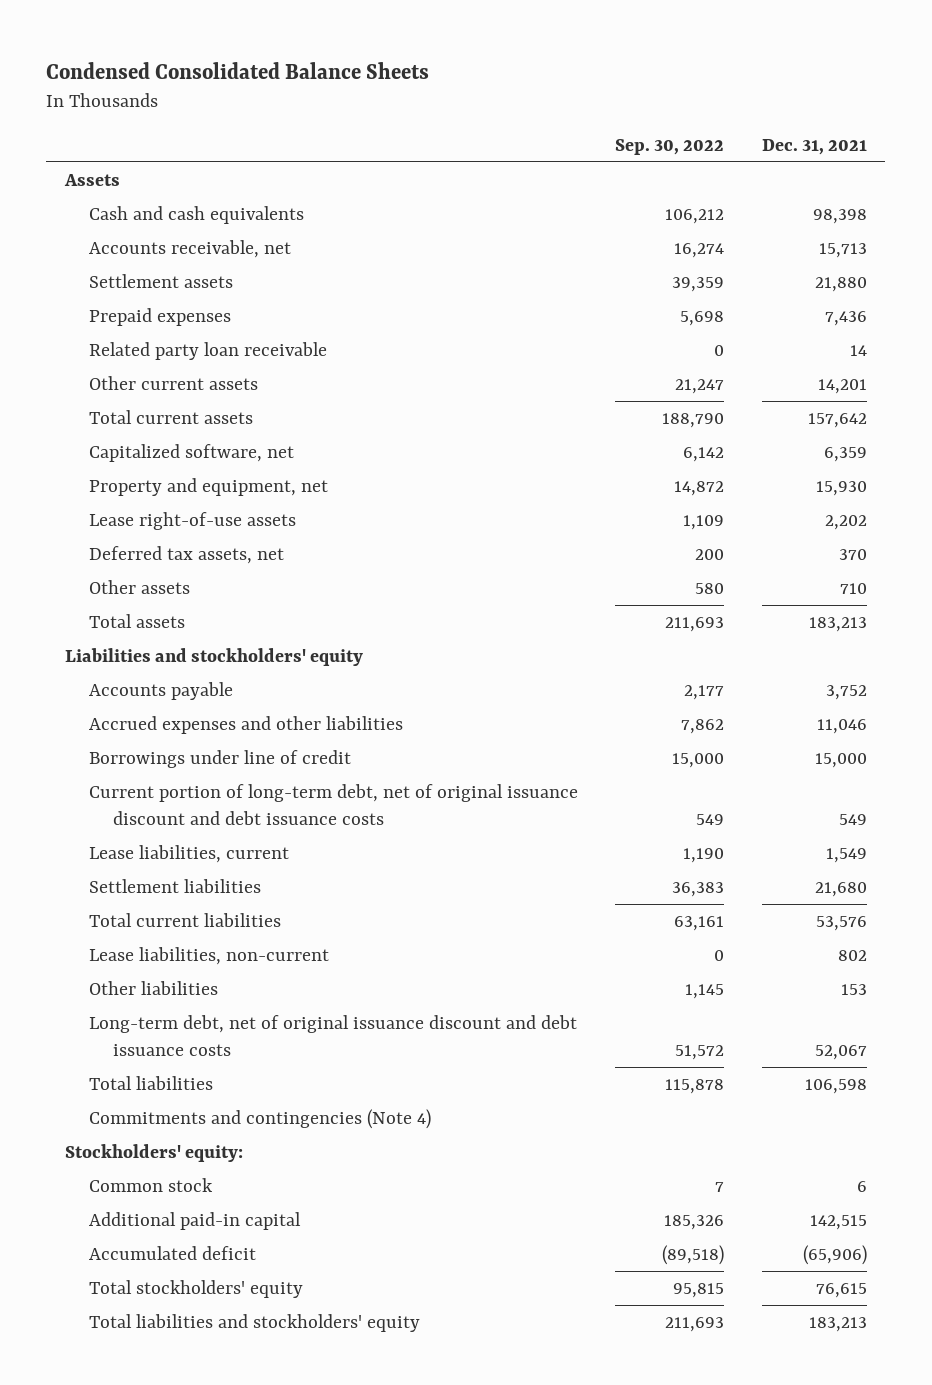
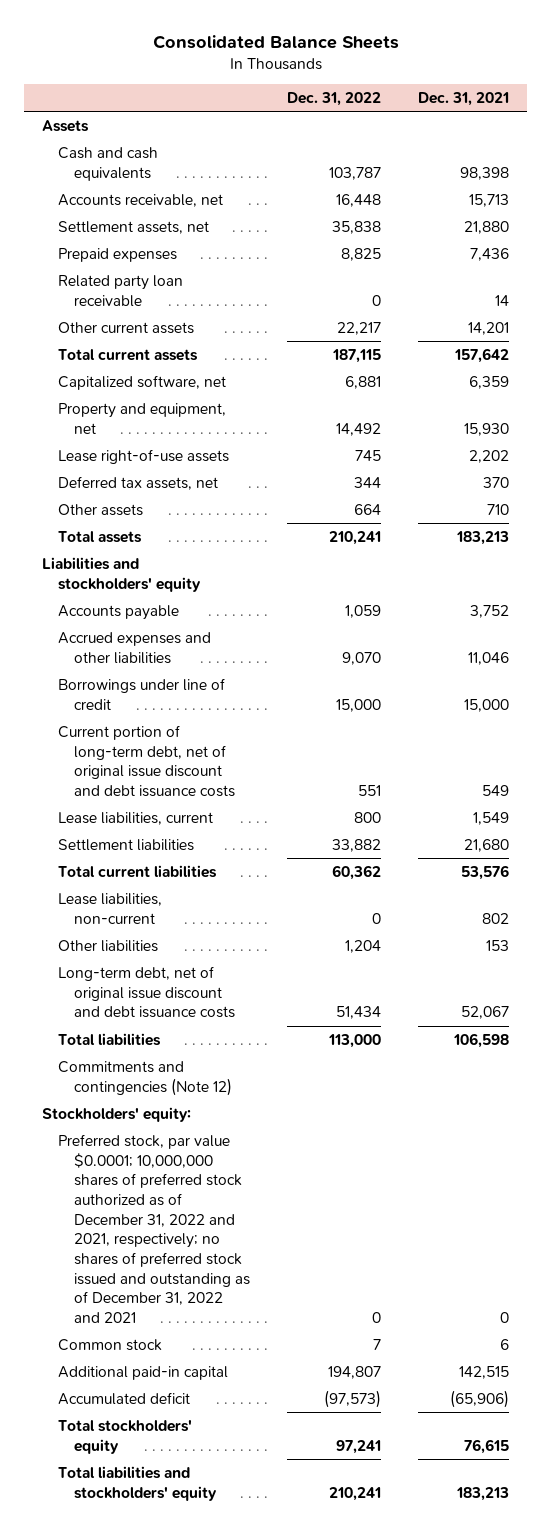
[46,61,430,79] Condensed Consolidated Balance Sheets -> [152,34,399,49] Consolidated Balance Sheets
[615,138,725,155] Sep. 30, 2022 -> none
none -> [286,92,381,107] Dec. 31, 2022
[88,274,233,289] Settlement assets -> [57,220,209,234] Settlement assets, net
[88,784,578,825] Current portion of long-term debt, net of original issuance discount and debt issuance costs -> [57,724,235,797] Current portion of long-term debt, net of original issue discount and debt issuance costs
[88,1015,577,1056] Long-term debt, net of original issuance discount and debt issuance costs -> [57,965,235,1019] Long-term debt, net of original issue discount and debt issuance costs
[88,1109,431,1130] Commitments and contingencies (Note 4) -> [57,1060,232,1096] Commitments and contingencies (Note 12)
none -> [57,1133,250,1323] Preferred stock, par value $0.0001; 10,000,000 shares of preferred stock authorized as of December 31, 2022 and 2021, respectively; no shares of preferred stock issued and outstanding as of December 31, 2022 and 2021

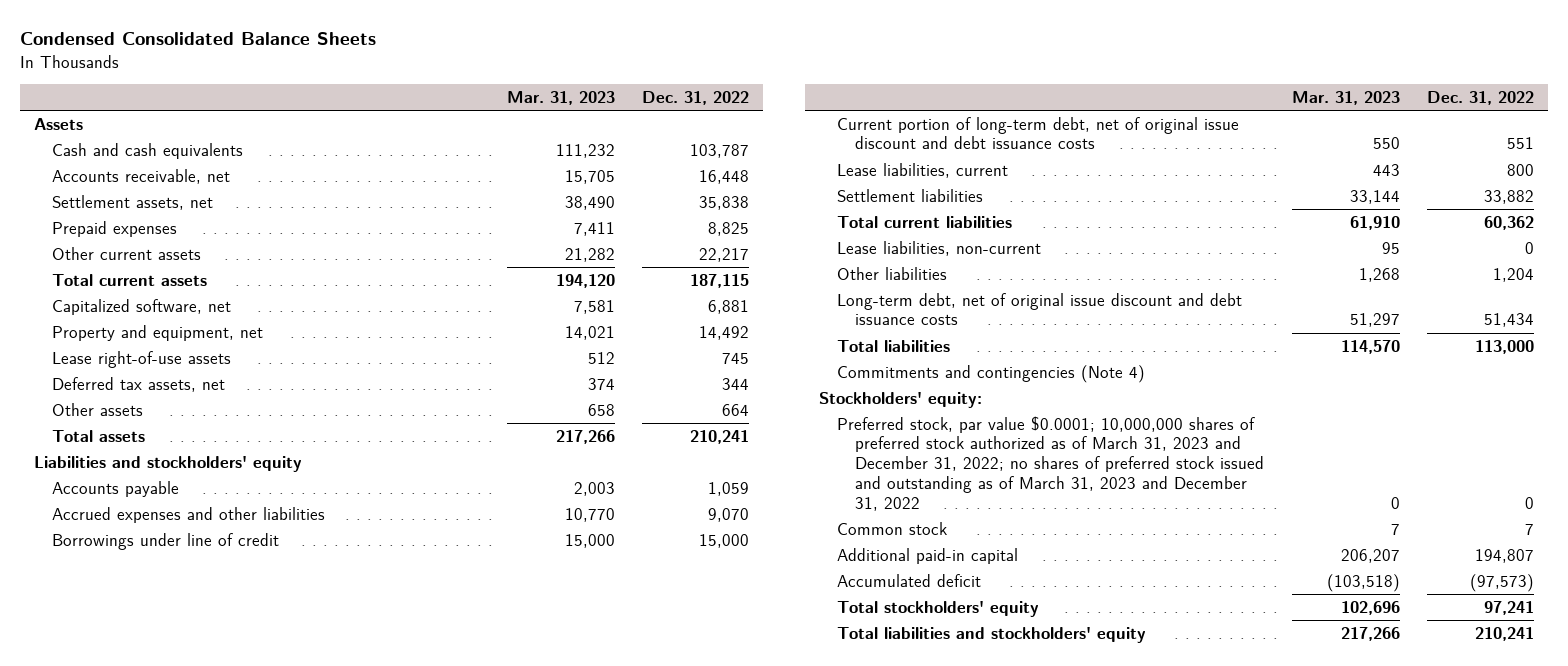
[152,34,399,49] Consolidated Balance Sheets -> [19,32,376,46] Condensed Consolidated Balance Sheets
[417,92,509,107] Dec. 31, 2021 -> none
none -> [506,91,615,106] Mar. 31, 2023
[57,274,183,307] Related party loan receivable -> none
[57,1060,232,1096] Commitments and contingencies (Note 12) -> [836,364,1145,383] Commitments and contingencies (Note 4)
[57,1133,250,1323] Preferred stock, par value $0.0001; 10,000,000 shares of preferred stock authorized as of December 31, 2022 and 2021, respectively; no shares of preferred stock issued and outstanding as of December 31, 2022 and 2021 -> [836,415,1265,511] Preferred stock, par value $0.0001; 10,000,000 shares of preferred stock authorized as of March 31, 2023 and December 31, 2022; no shares of preferred stock issued and outstanding as of March 31, 2023 and December 31, 2022

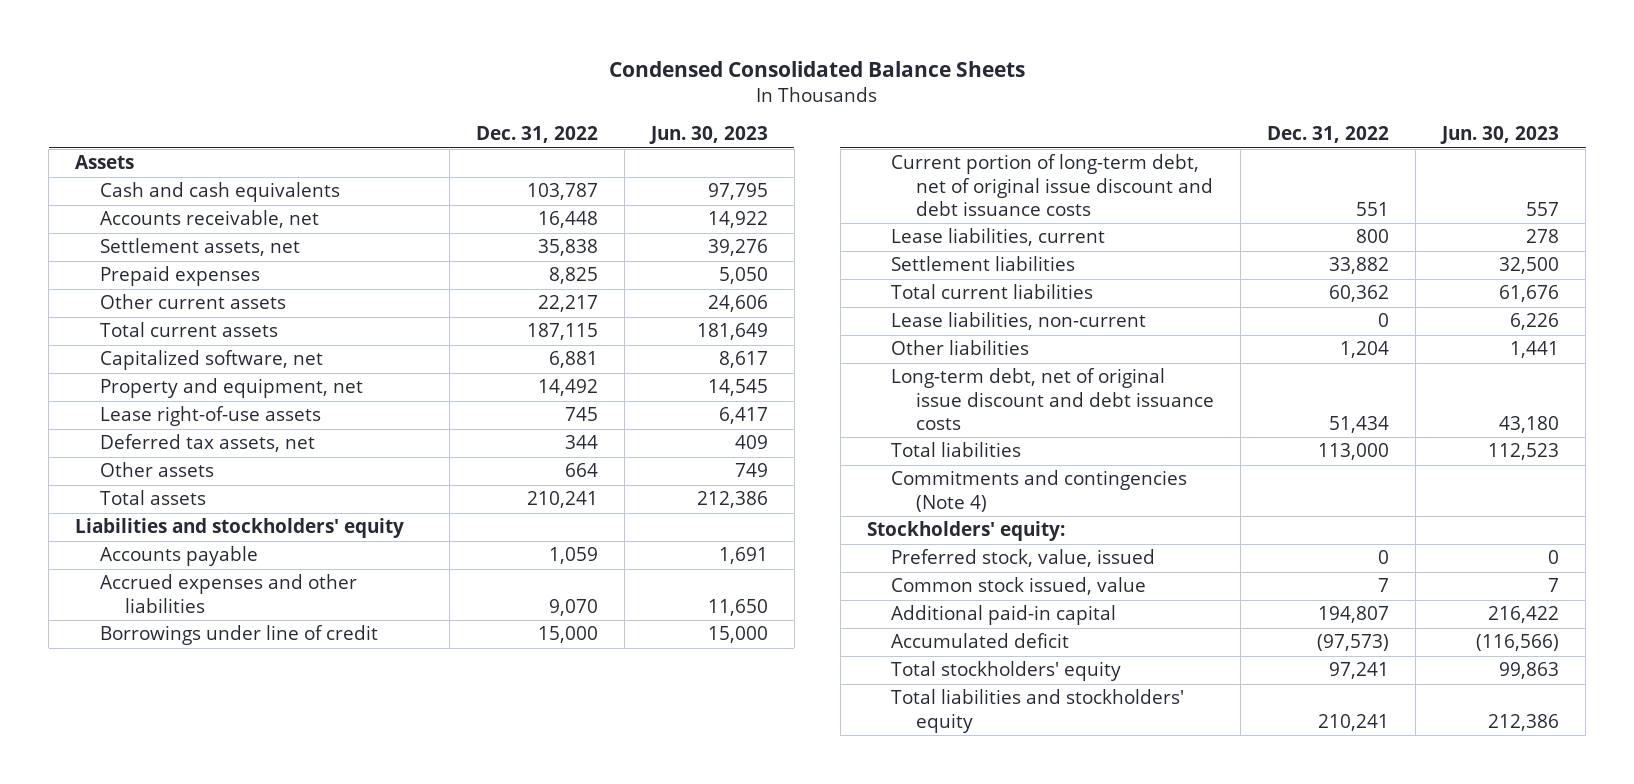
[506,91,615,106] Mar. 31, 2023 -> none
none -> [648,126,768,145] Jun. 30, 2023
[836,415,1265,511] Preferred stock, par value $0.0001; 10,000,000 shares of preferred stock authorized as of March 31, 2023 and December 31, 2022; no shares of preferred stock issued and outstanding as of March 31, 2023 and December 31, 2022 -> [891,549,1156,568] Preferred stock, value, issued
[836,521,947,535] Common stock -> [891,577,1147,596] Common stock issued, value

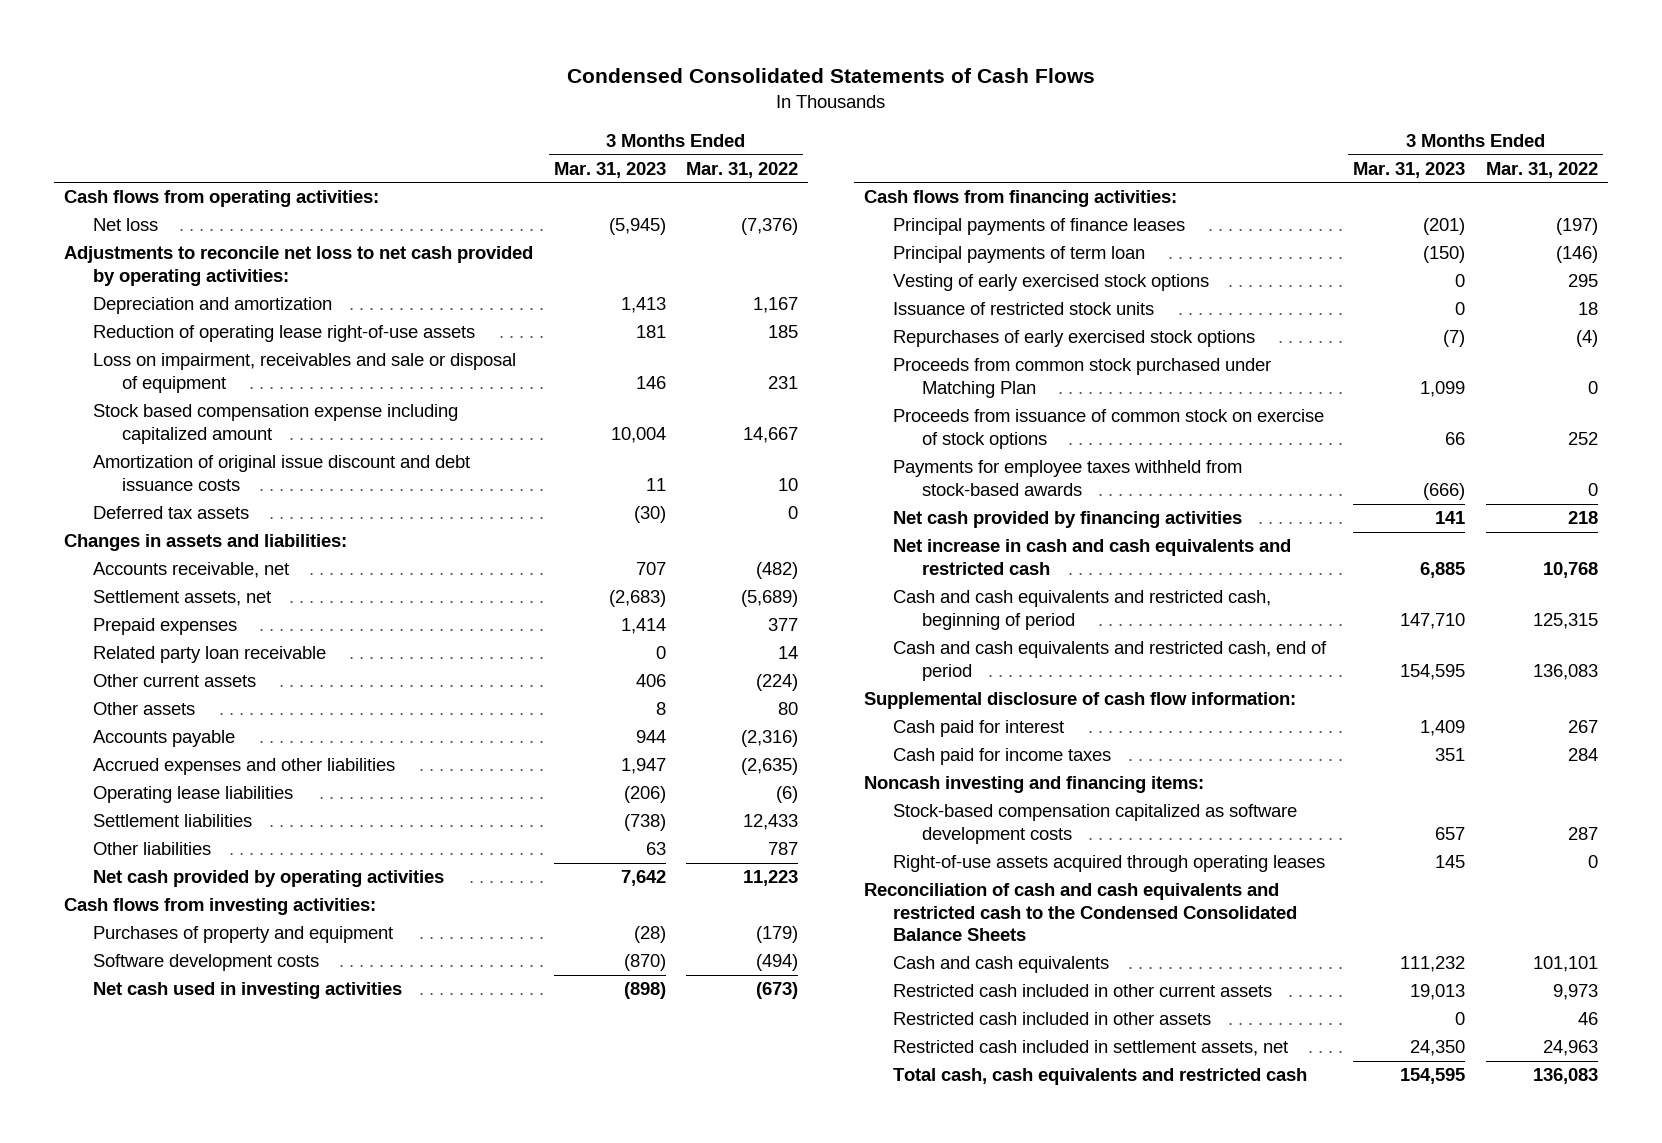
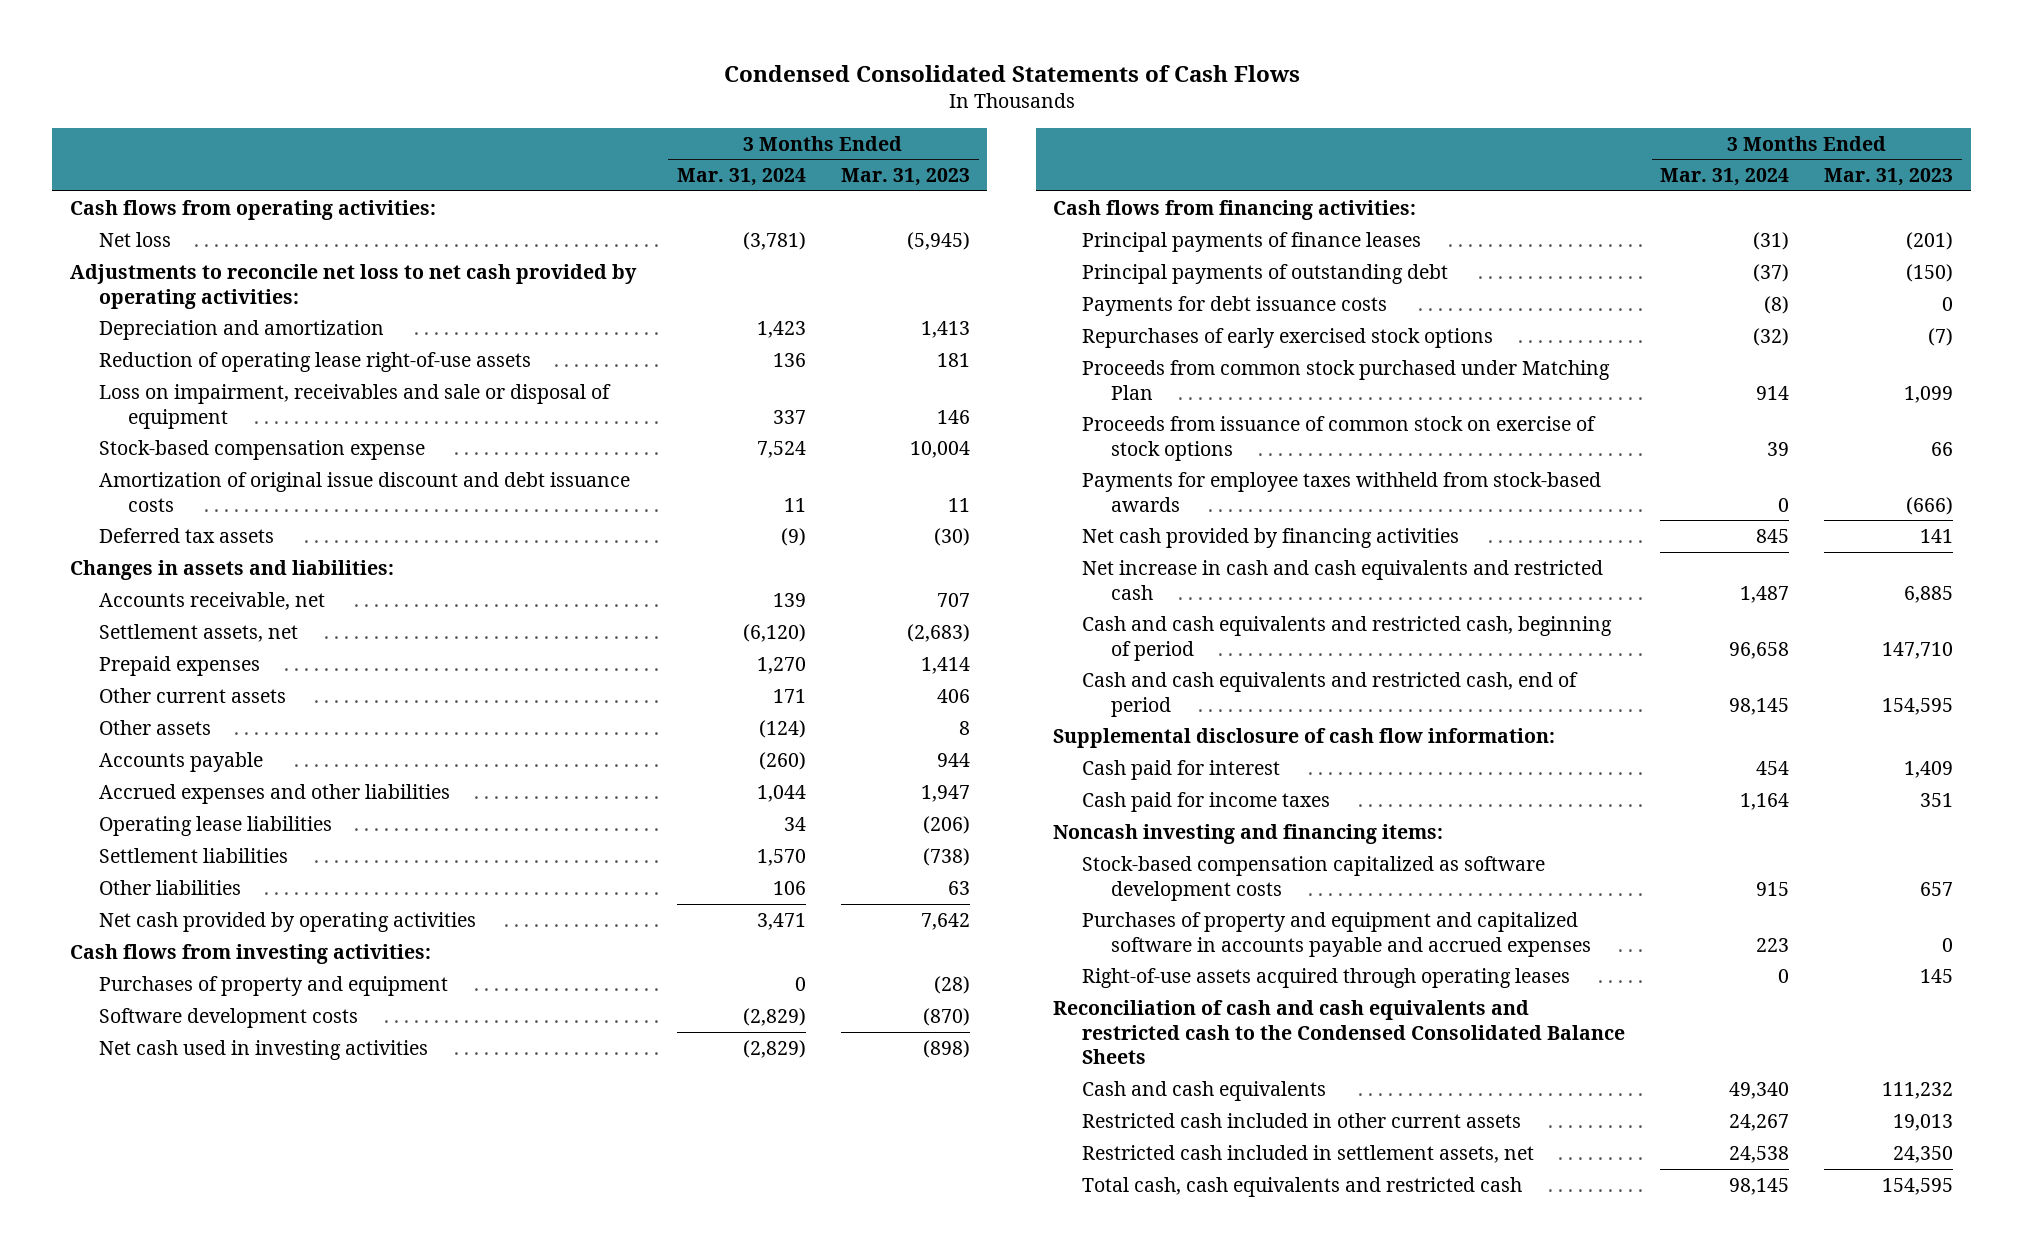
[685,161,798,178] Mar. 31, 2022 -> none
none -> [676,168,806,187] Mar. 31, 2024
[93,404,459,444] Stock based compensation expense including capitalized amount -> [98,439,425,460] Stock-based compensation expense
[93,646,327,664] Related party loan receivable -> none
[893,274,1210,292] Vesting of early exercised stock options -> none
[893,302,1155,316] Issuance of restricted stock units -> none
[893,246,1146,264] Principal payments of term loan -> [1082,263,1449,284] Principal payments of outstanding debt
none -> [1082,295,1388,316] Payments for debt issuance costs
none -> [1082,911,1592,957] Purchases of property and equipment and capitalized software in accounts payable and accrued expenses
[893,1012,1212,1026] Restricted cash included in other assets -> none

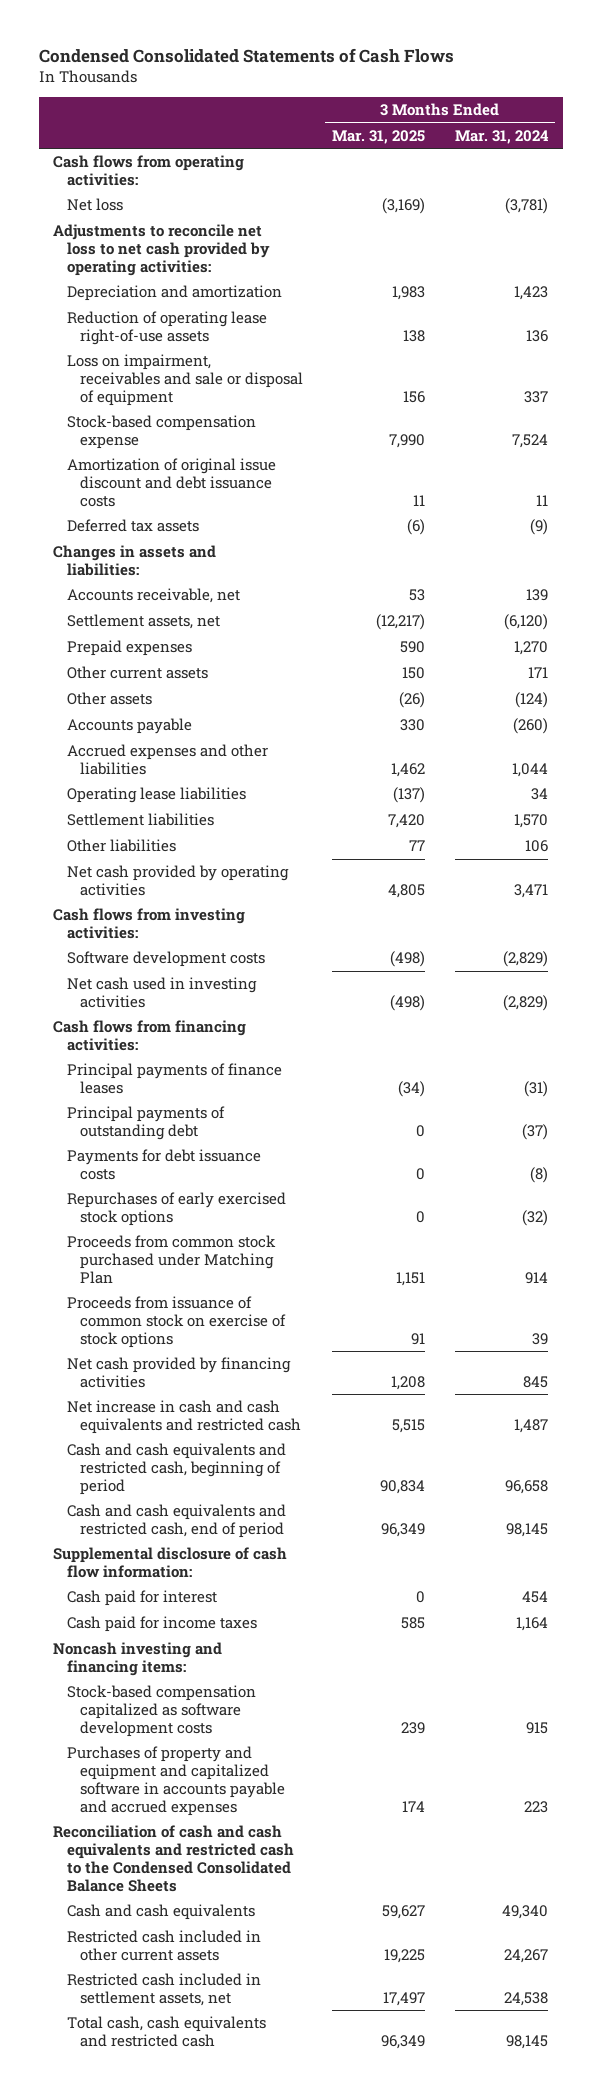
[840,168,970,187] Mar. 31, 2023 -> none
none -> [332,129,426,144] Mar. 31, 2025
[98,975,448,996] Purchases of property and equipment -> none
[1082,471,1602,512] Payments for employee taxes withheld from stock-based awards -> none
[1082,967,1571,988] Right-of-use assets acquired through operating leases -> none

